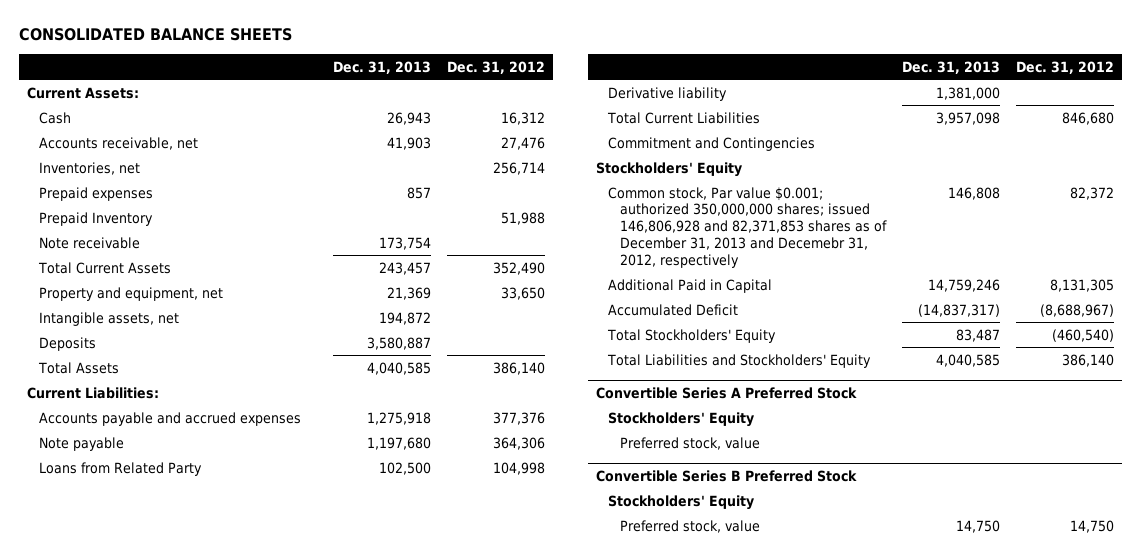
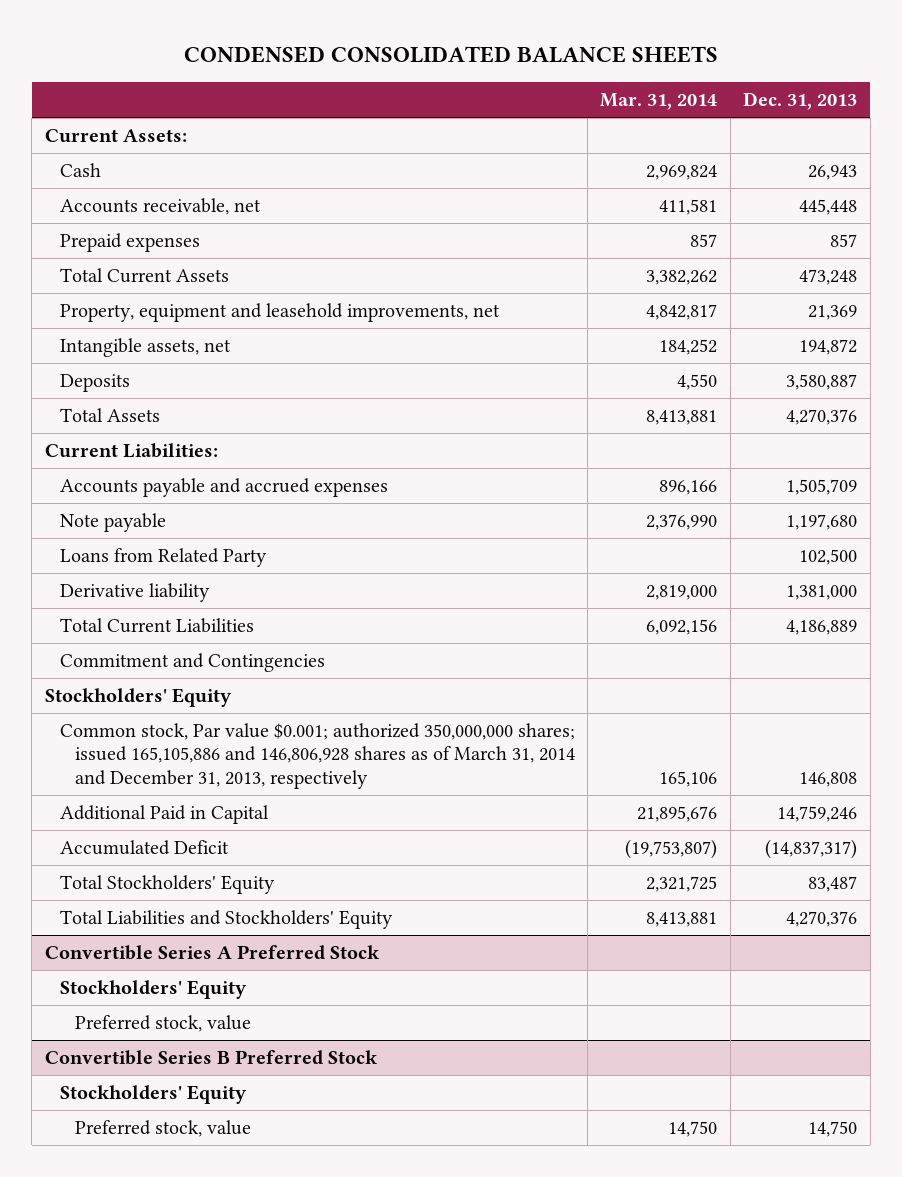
[18,28,292,42] CONSOLIDATED BALANCE SHEETS -> [184,46,719,64] CONDENSED CONSOLIDATED BALANCE SHEETS
[446,60,545,74] Dec. 31, 2012 -> none
none -> [600,93,718,111] Mar. 31, 2014
[38,161,140,175] Inventories, net -> none
[386,136,431,150] 41,903 -> [799,198,858,215] 445,448
[38,211,153,226] Prepaid Inventory -> none
[38,236,140,249] Note receivable -> none
[378,261,431,275] 243,457 -> [799,268,858,285] 473,248
[38,286,223,301] Property and equipment, net -> [59,302,500,322] Property, equipment and leasehold improvements, net
[366,361,431,375] 4,040,585 -> [786,408,858,425] 4,270,376
[366,411,431,425] 1,275,918 -> [786,478,858,495] 1,505,709
[935,111,1000,125] 3,957,098 -> [786,619,858,635] 4,186,889
[607,186,887,268] Common stock, Par value $0.001; authorized 350,000,000 shares; issued 146,806,928 and 82,371,853 shares as of December 31, 2013 and Decemebr 31, 2012, respectively -> [59,722,575,789] Common stock, Par value $0.001; authorized 350,000,000 shares; issued 165,105,886 and 146,806,928 shares as of March 31, 2014 and December 31, 2013, respectively
[935,353,1000,367] 4,040,585 -> [786,910,858,927] 4,270,376

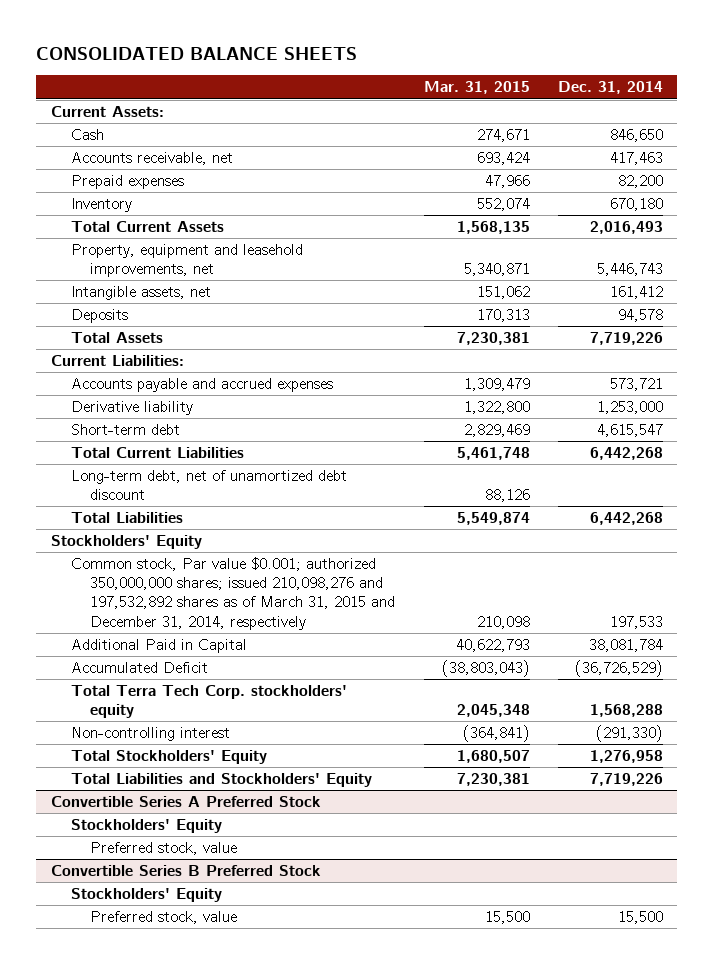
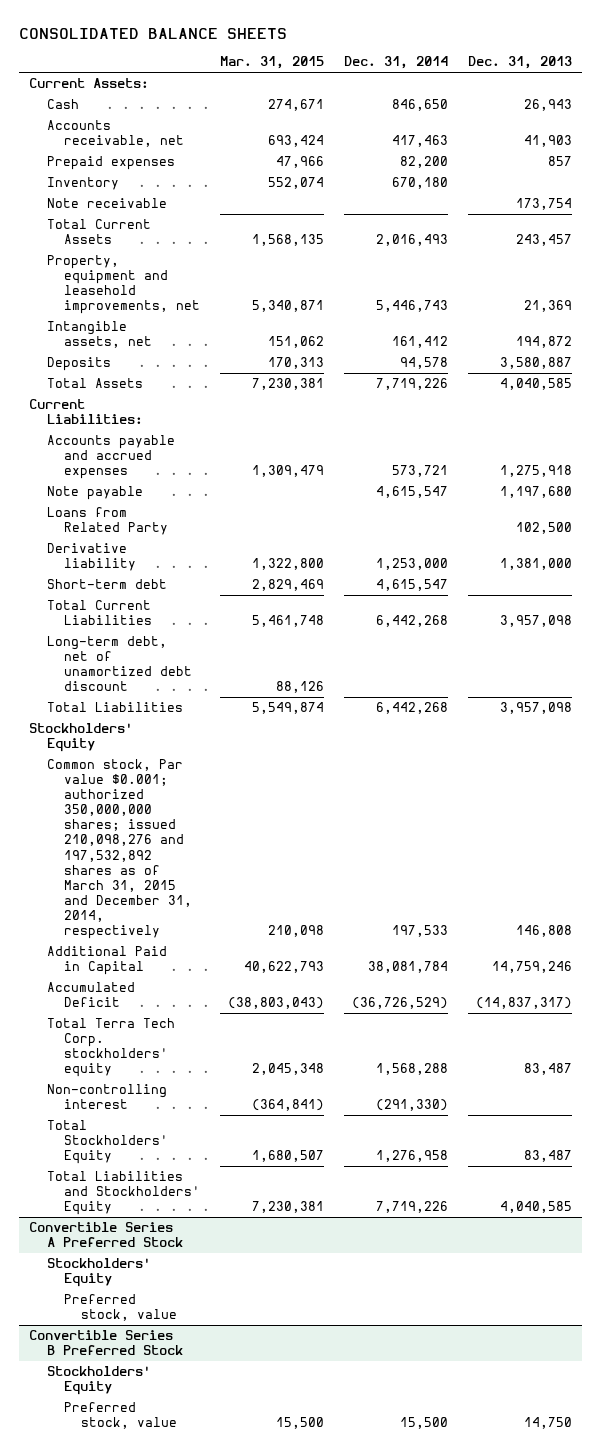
none -> [468,56,573,70] Dec. 31, 2013
none -> [46,198,167,209] Note receivable
none -> [46,486,143,501] Note payable
none -> [46,507,168,536] Loans from Related Party

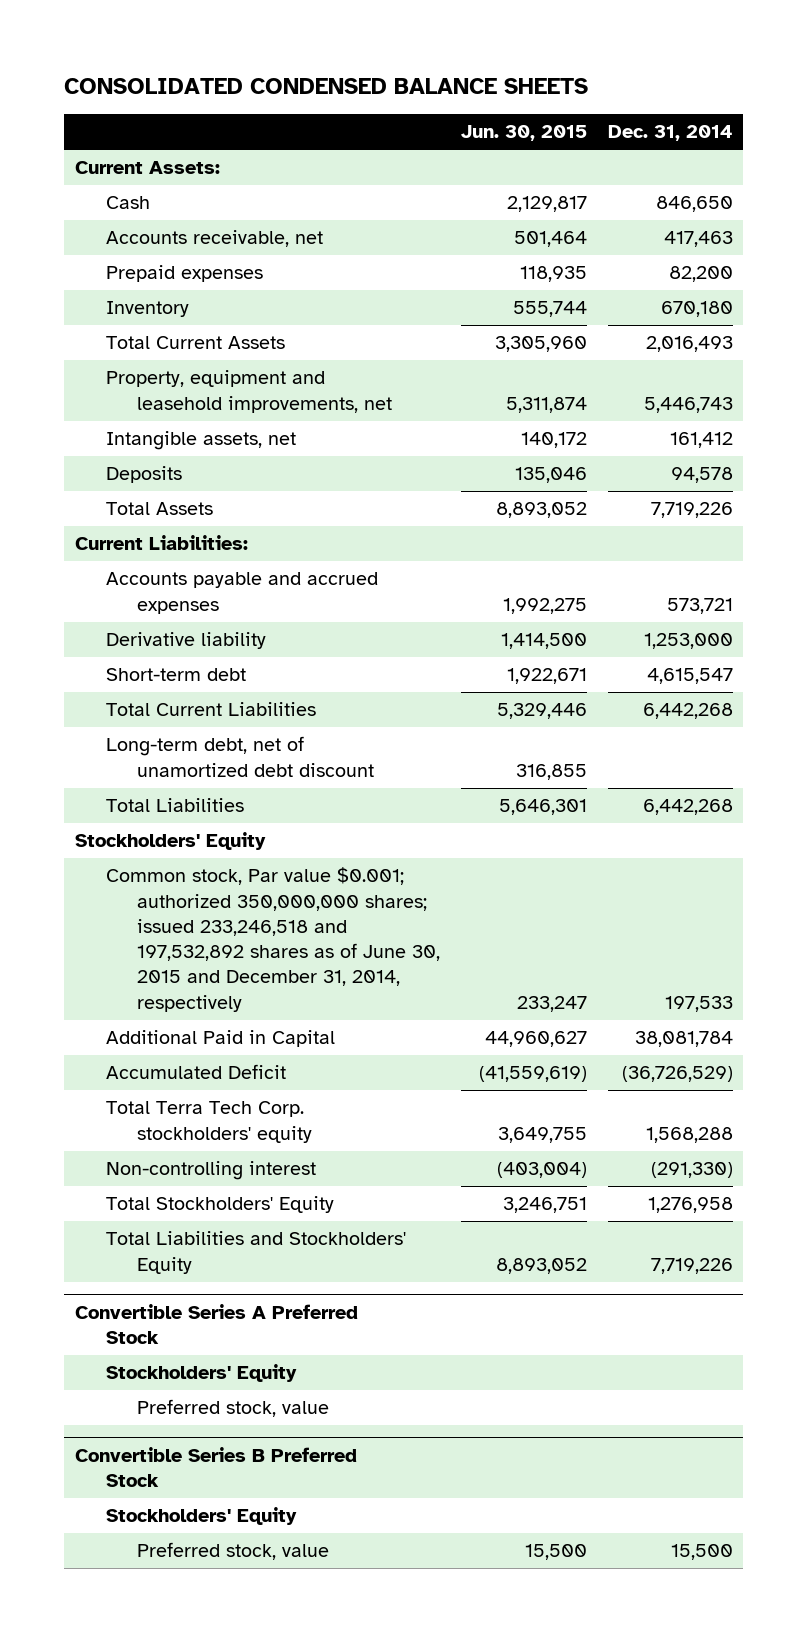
[19,27,288,39] CONSOLIDATED BALANCE SHEETS -> [64,78,589,95] CONSOLIDATED CONDENSED BALANCE SHEETS
[219,56,324,70] Mar. 31, 2015 -> none
[468,56,573,70] Dec. 31, 2013 -> none
none -> [460,125,587,142] Jun. 30, 2015
[46,198,167,209] Note receivable -> none
[46,486,143,501] Note payable -> none
[46,507,168,536] Loans from Related Party -> none
[46,759,192,939] Common stock, Par value $0.001; authorized 350,000,000 shares; issued 210,098,276 and 197,532,892 shares as of March 31, 2015 and December 31, 2014, respectively -> [105,867,440,1012] Common stock, Par value $0.001; authorized 350,000,000 shares; issued 233,246,518 and 197,532,892 shares as of June 30, 2015 and December 31, 2014, respectively

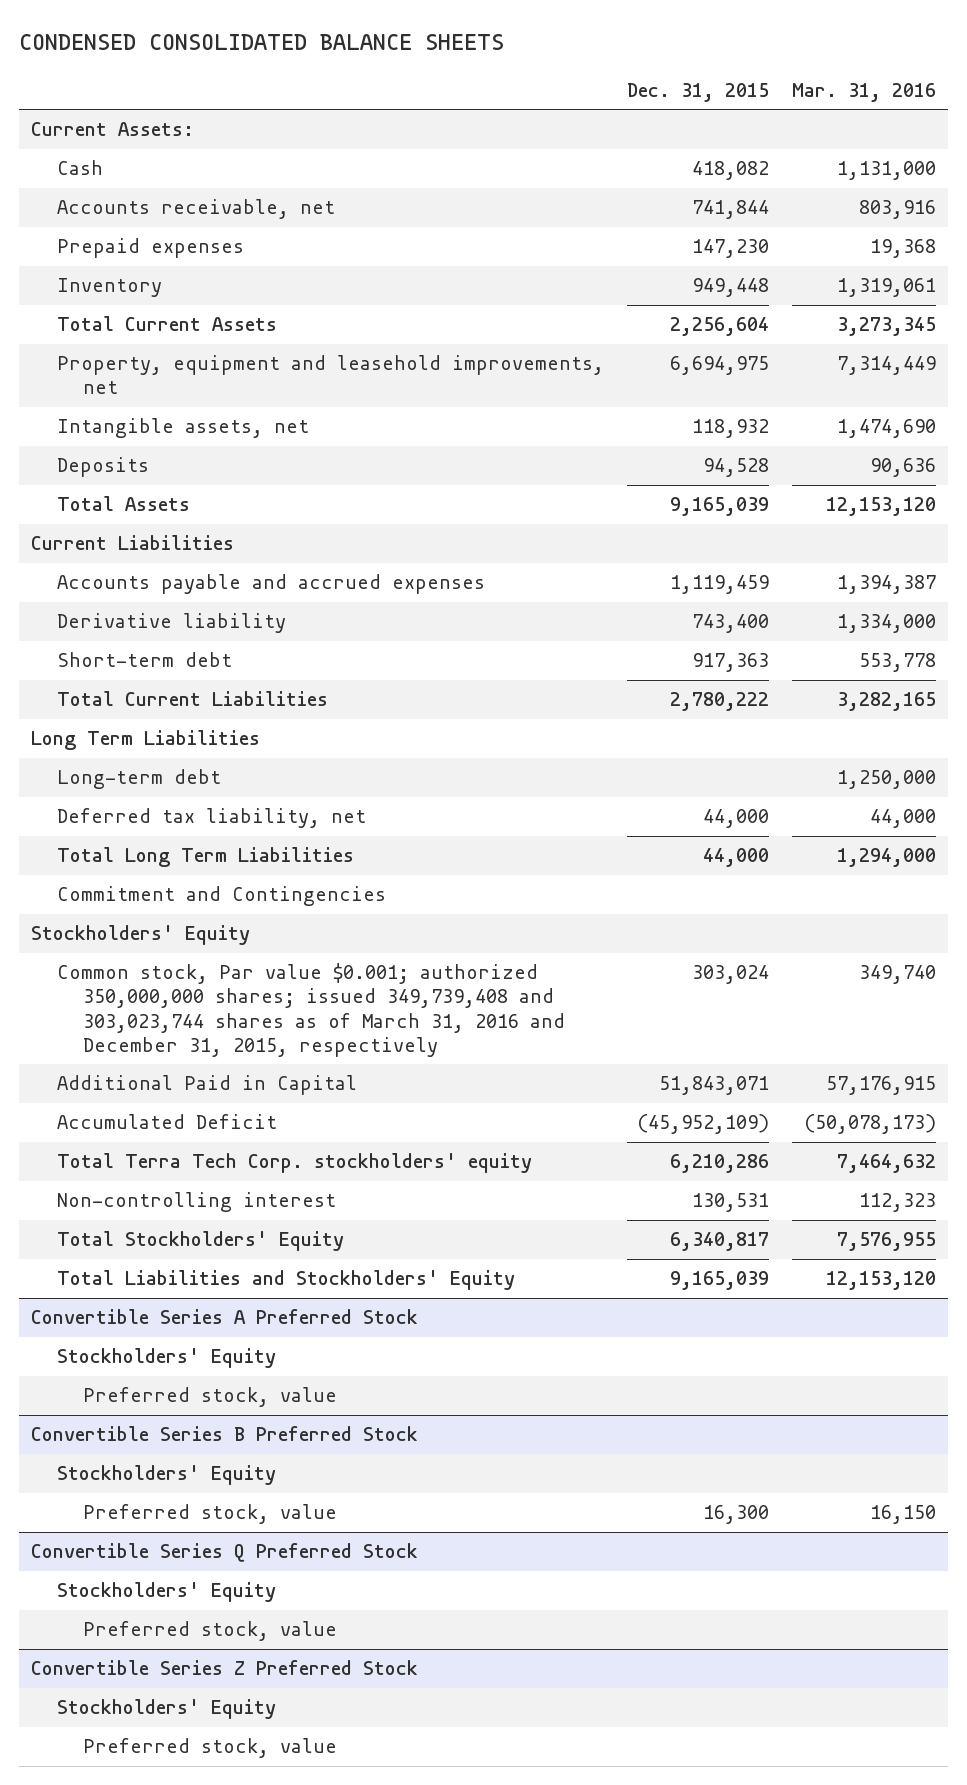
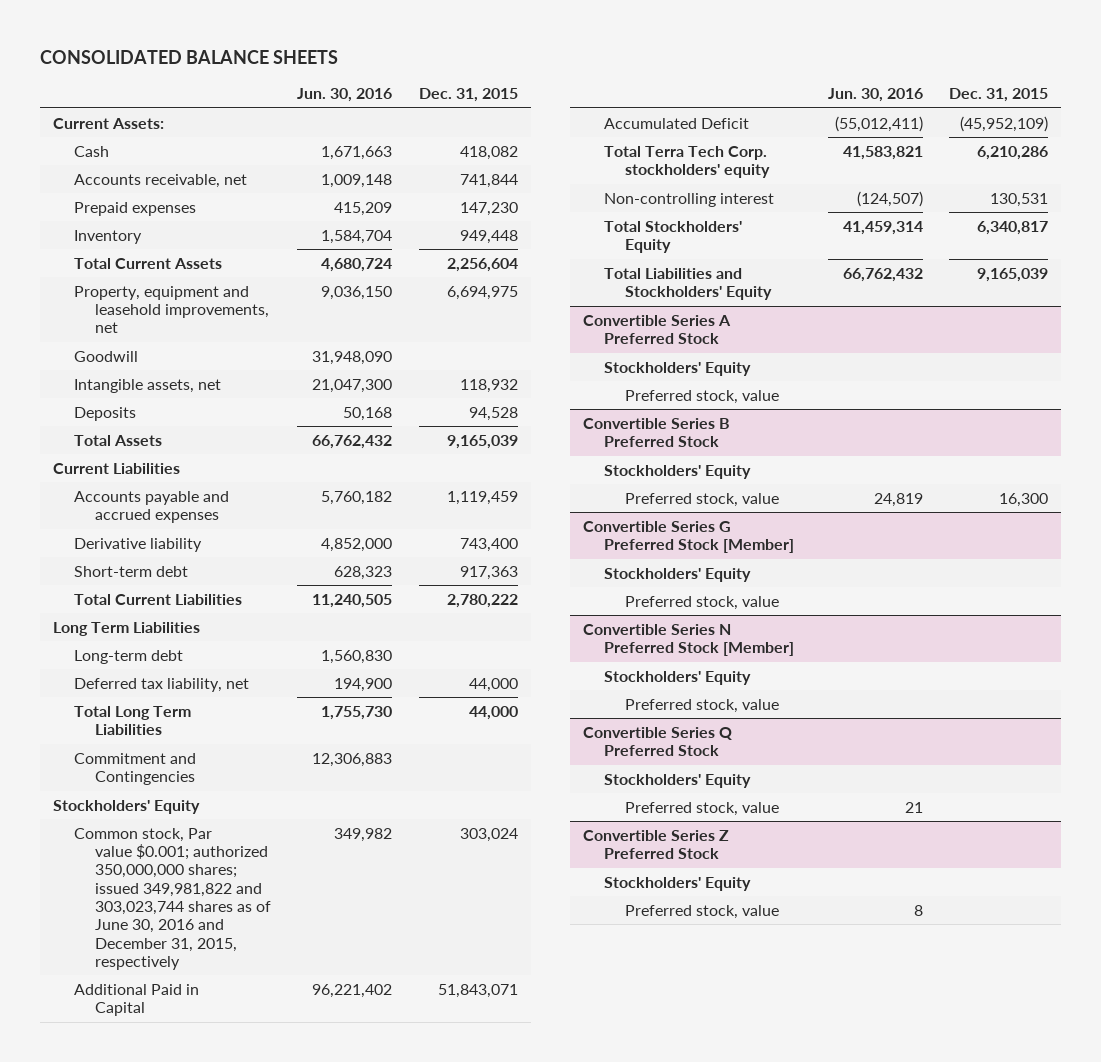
[19,34,505,51] CONDENSED CONSOLIDATED BALANCE SHEETS -> [39,50,338,65] CONSOLIDATED BALANCE SHEETS
[792,82,937,102] Mar. 31, 2016 -> none
none -> [297,88,393,103] Jun. 30, 2016
none -> [74,350,139,362] Goodwill
[56,963,565,1057] Common stock, Par value $0.001; authorized 350,000,000 shares; issued 349,739,408 and 303,023,744 shares as of March 31, 2016 and December 31, 2015, respectively -> [74,827,272,970] Common stock, Par value $0.001; authorized 350,000,000 shares; issued 349,981,822 and 303,023,744 shares as of June 30, 2016 and December 31, 2015, respectively
none -> [583,520,795,554] Convertible Series G Preferred Stock [Member]
none -> [604,567,752,582] Stockholders' Equity
none -> [625,595,780,610] Preferred stock, value
none -> [583,623,795,657] Convertible Series N Preferred Stock [Member]
none -> [604,670,752,685] Stockholders' Equity
none -> [625,698,780,713] Preferred stock, value

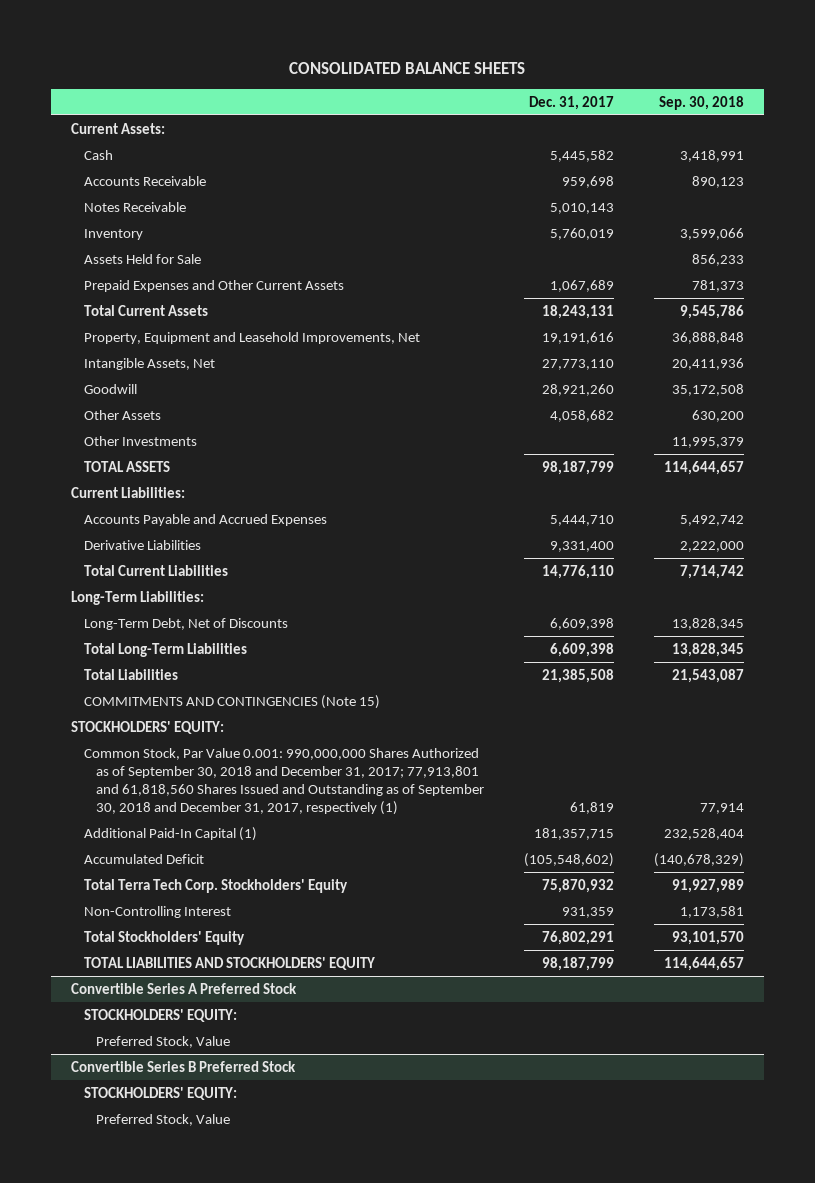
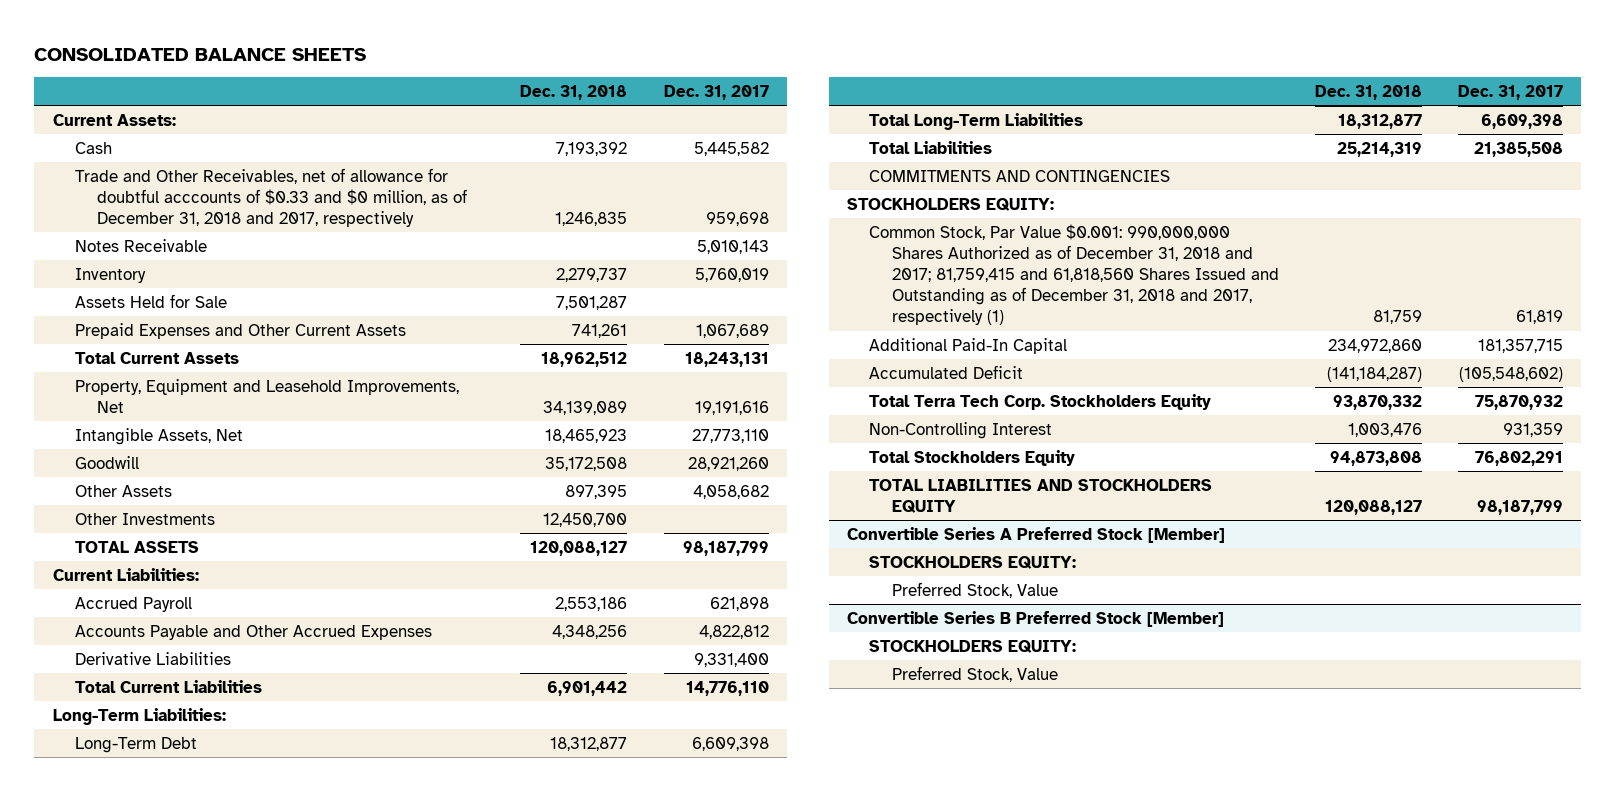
[658,95,744,110] Sep. 30, 2018 -> none
none -> [520,85,628,101] Dec. 31, 2018
[83,175,206,186] Accounts Receivable -> [74,167,468,228] Trade and Other Receivables, net of allowance for doubtful acccounts of $0.33 and $0 million, as of December 31, 2018 and 2017, respectively
none -> [74,596,192,612] Accrued Payroll
[83,513,327,526] Accounts Payable and Accrued Expenses -> [74,624,432,640] Accounts Payable and Other Accrued Expenses
[550,514,615,526] 5,444,710 -> [698,624,769,639] 4,822,812
[83,617,288,630] Long-Term Debt, Net of Discounts -> [74,736,197,753] Long-Term Debt
[83,694,380,709] COMMITMENTS AND CONTINGENCIES (Note 15) -> [869,169,1171,182] COMMITMENTS AND CONTINGENCIES
[70,720,224,734] STOCKHOLDERS' EQUITY: -> [847,197,1055,211] STOCKHOLDERS EQUITY:
[83,747,485,816] Common Stock, Par Value 0.001: 990,000,000 Shares Authorized as of September 30, 2018 and December 31, 2017; 77,913,801 and 61,818,560 Shares Issued and Outstanding as of September 30, 2018 and December 31, 2017, respectively (1) -> [869,223,1279,326] Common Stock, Par Value $0.001: 990,000,000 Shares Authorized as of December 31, 2018 and 2017; 81,759,415 and 61,818,560 Shares Issued and Outstanding as of December 31, 2018 and 2017, respectively (1)
[83,826,257,841] Additional Paid-In Capital (1) -> [869,337,1068,354] Additional Paid-In Capital
[83,878,348,893] Total Terra Tech Corp. Stockholders' Equity -> [869,393,1212,410] Total Terra Tech Corp. Stockholders Equity
[83,930,245,945] Total Stockholders' Equity -> [869,449,1076,466] Total Stockholders Equity
[83,956,375,970] TOTAL LIABILITIES AND STOCKHOLDERS' EQUITY -> [869,478,1213,513] TOTAL LIABILITIES AND STOCKHOLDERS EQUITY
[70,982,297,994] Convertible Series A Preferred Stock -> [847,526,1226,543] Convertible Series A Preferred Stock [Member]
[83,1008,237,1022] STOCKHOLDERS' EQUITY: -> [869,555,1077,569] STOCKHOLDERS EQUITY:
[70,1060,296,1072] Convertible Series B Preferred Stock -> [847,610,1225,627] Convertible Series B Preferred Stock [Member]
[83,1086,237,1100] STOCKHOLDERS' EQUITY: -> [869,639,1077,653] STOCKHOLDERS EQUITY:

